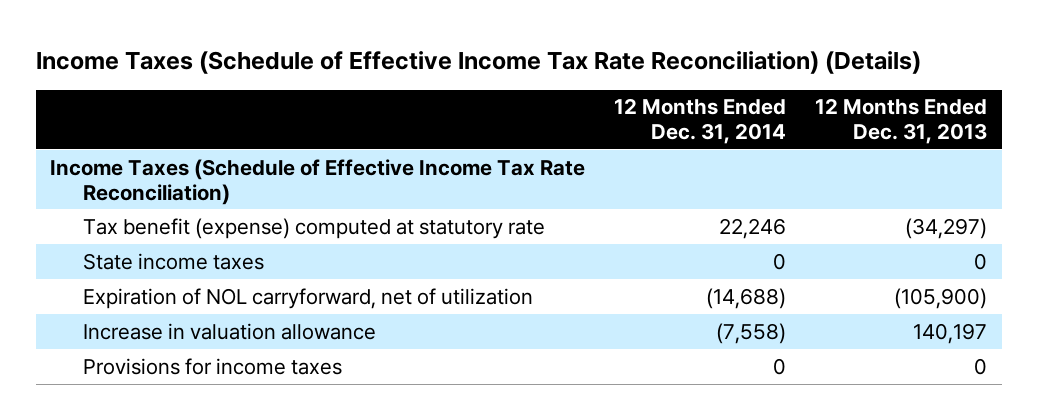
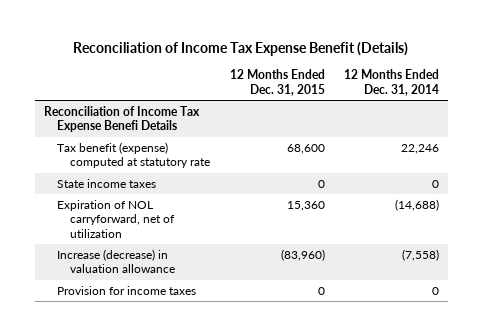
[35,50,921,74] Income Taxes (Schedule of Effective Income Tax Rate Reconciliation) (Details) -> [73,41,409,56] Reconciliation of Income Tax Expense Benefit (Details)
[815,98,988,145] 12 Months Ended Dec. 31, 2013 -> none
none -> [229,69,325,96] 12 Months Ended Dec. 31, 2015
[50,158,586,205] Income Taxes (Schedule of Effective Income Tax Rate Reconciliation) -> none
none -> [44,105,201,133] Reconciliation of Income Tax Expense Benefi Details
[82,322,376,340] Increase in valuation allowance -> [57,248,176,274] Increase (decrease) in valuation allowance
[82,357,342,375] Provisions for income taxes -> [57,285,197,295] Provision for income taxes

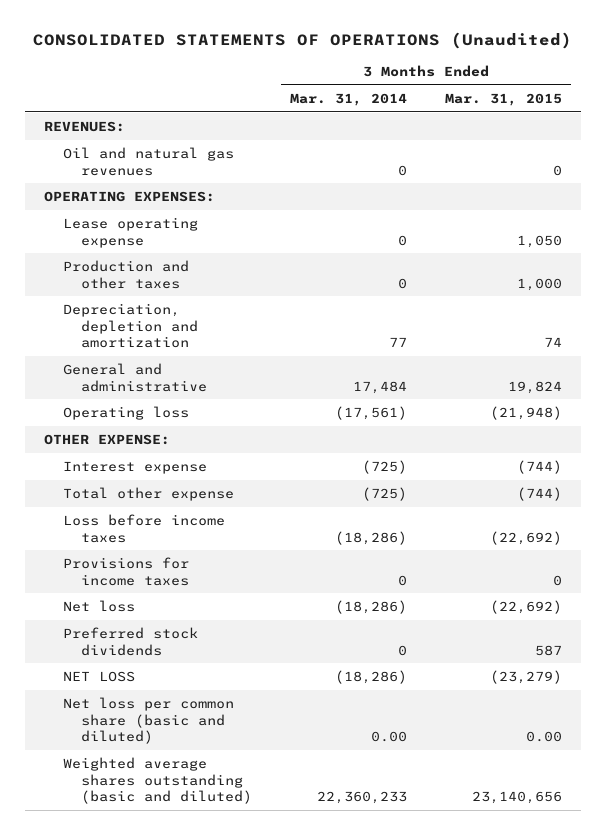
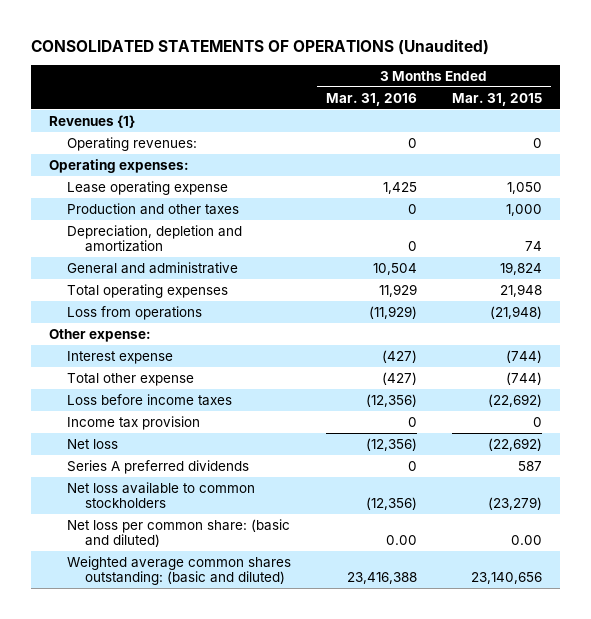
[289,92,407,106] Mar. 31, 2014 -> none
none -> [325,92,417,106] Mar. 31, 2016
[62,146,234,176] Oil and natural gas revenues -> none
[44,120,126,132] REVENUES: -> [48,114,135,128] Revenues {1}
none -> [66,136,197,151] Operating revenues:
[44,190,216,202] OPERATING EXPENSES: -> [48,158,189,173] Operating expenses:
none -> [66,283,228,298] Total operating expenses
[62,405,189,420] Operating loss -> [66,305,202,320] Loss from operations
[44,433,171,445] OTHER EXPENSE: -> [48,328,151,342] Other expense:
[62,556,190,586] Provisions for income taxes -> [66,415,200,430] Income tax provision
[62,626,198,656] Preferred stock dividends -> [66,459,249,474] Series A preferred dividends
[62,670,135,682] NET LOSS -> [66,481,255,509] Net loss available to common stockholders
[62,696,234,745] Net loss per common share (basic and diluted) -> [66,518,290,548] Net loss per common share: (basic and diluted)
[62,756,253,805] Weighted average shares outstanding (basic and diluted) -> [66,555,291,586] Weighted average common shares outstanding: (basic and diluted)

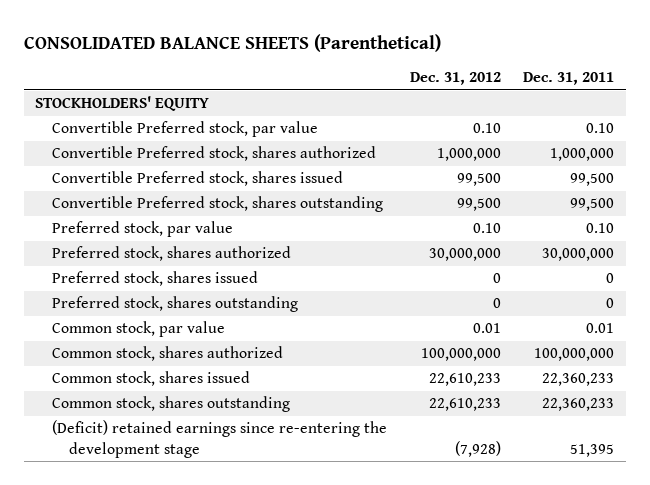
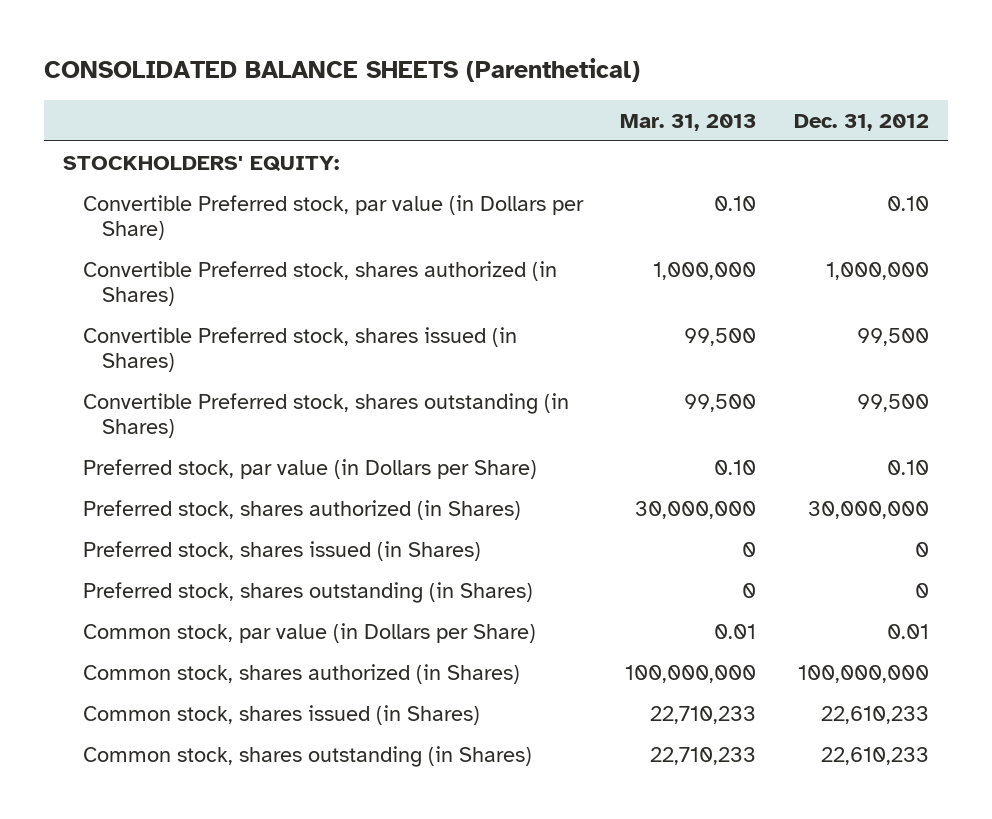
[523,72,615,86] Dec. 31, 2011 -> none
none -> [620,113,757,131] Mar. 31, 2013
[52,420,388,458] (Deficit) retained earnings since re-entering the development stage -> none
[35,96,210,112] STOCKHOLDERS' EQUITY -> [63,155,340,172] STOCKHOLDERS' EQUITY:
[52,121,319,138] Convertible Preferred stock, par value -> [82,194,584,241] Convertible Preferred stock, par value (in Dollars per Share)
[52,146,377,162] Convertible Preferred stock, shares authorized -> [82,260,557,307] Convertible Preferred stock, shares authorized (in Shares)
[52,171,344,187] Convertible Preferred stock, shares issued -> [82,326,517,373] Convertible Preferred stock, shares issued (in Shares)
[52,196,384,213] Convertible Preferred stock, shares outstanding -> [82,392,569,439] Convertible Preferred stock, shares outstanding (in Shares)
[52,221,234,238] Preferred stock, par value -> [82,458,537,479] Preferred stock, par value (in Dollars per Share)
[52,246,292,262] Preferred stock, shares authorized -> [82,499,521,520] Preferred stock, shares authorized (in Shares)
[52,271,259,287] Preferred stock, shares issued -> [82,540,481,561] Preferred stock, shares issued (in Shares)
[52,296,299,313] Preferred stock, shares outstanding -> [82,581,533,603] Preferred stock, shares outstanding (in Shares)
[52,321,226,338] Common stock, par value -> [82,622,536,643] Common stock, par value (in Dollars per Share)
[52,346,284,362] Common stock, shares authorized -> [82,663,520,684] Common stock, shares authorized (in Shares)
[52,371,251,387] Common stock, shares issued -> [82,704,480,725] Common stock, shares issued (in Shares)
[52,396,291,413] Common stock, shares outstanding -> [82,745,532,767] Common stock, shares outstanding (in Shares)

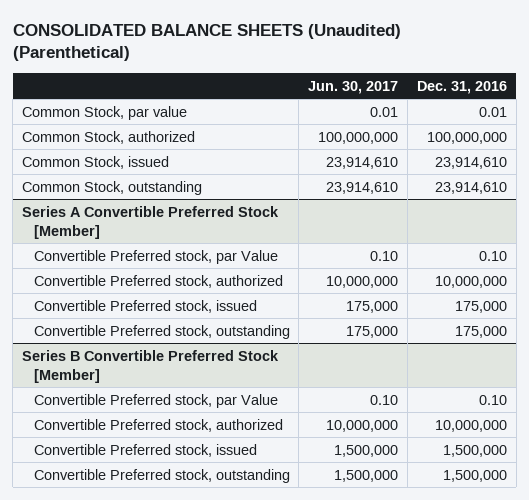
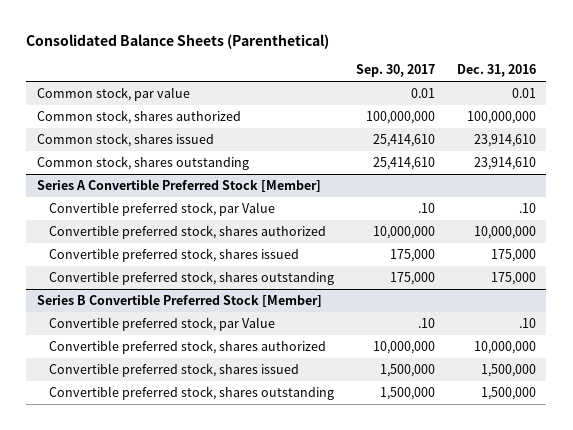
[12,23,401,62] CONSOLIDATED BALANCE SHEETS (Unaudited) (Parenthetical) -> [26,33,330,49] Consolidated Balance Sheets (Parenthetical)
[308,80,399,94] Jun. 30, 2017 -> none
none -> [355,64,435,78] Sep. 30, 2017
[22,105,188,120] Common Stock, par value -> [37,87,191,102] Common stock, par value
[22,130,196,144] Common Stock, authorized -> [37,110,242,125] Common stock, shares authorized
[22,155,170,169] Common Stock, issued -> [37,133,215,148] Common stock, shares issued
[22,180,203,195] Common Stock, outstanding -> [37,156,250,171] Common stock, shares outstanding
[33,249,278,264] Convertible Preferred stock, par Value -> [49,202,276,217] Convertible preferred stock, par Value
[479,250,508,261] 0.10 -> [518,203,536,214] .10
[33,274,283,288] Convertible Preferred stock, authorized -> [49,225,327,240] Convertible preferred stock, shares authorized
[33,299,257,313] Convertible Preferred stock, issued -> [49,248,300,263] Convertible preferred stock, shares issued
[33,324,290,339] Convertible Preferred stock, outstanding -> [49,271,335,286] Convertible preferred stock, shares outstanding
[33,393,278,408] Convertible Preferred stock, par Value -> [49,317,276,332] Convertible preferred stock, par Value
[479,394,508,405] 0.10 -> [518,318,536,329] .10
[33,418,283,432] Convertible Preferred stock, authorized -> [49,340,327,355] Convertible preferred stock, shares authorized
[33,443,257,457] Convertible Preferred stock, issued -> [49,363,300,378] Convertible preferred stock, shares issued
[33,468,290,483] Convertible Preferred stock, outstanding -> [49,386,335,401] Convertible preferred stock, shares outstanding

